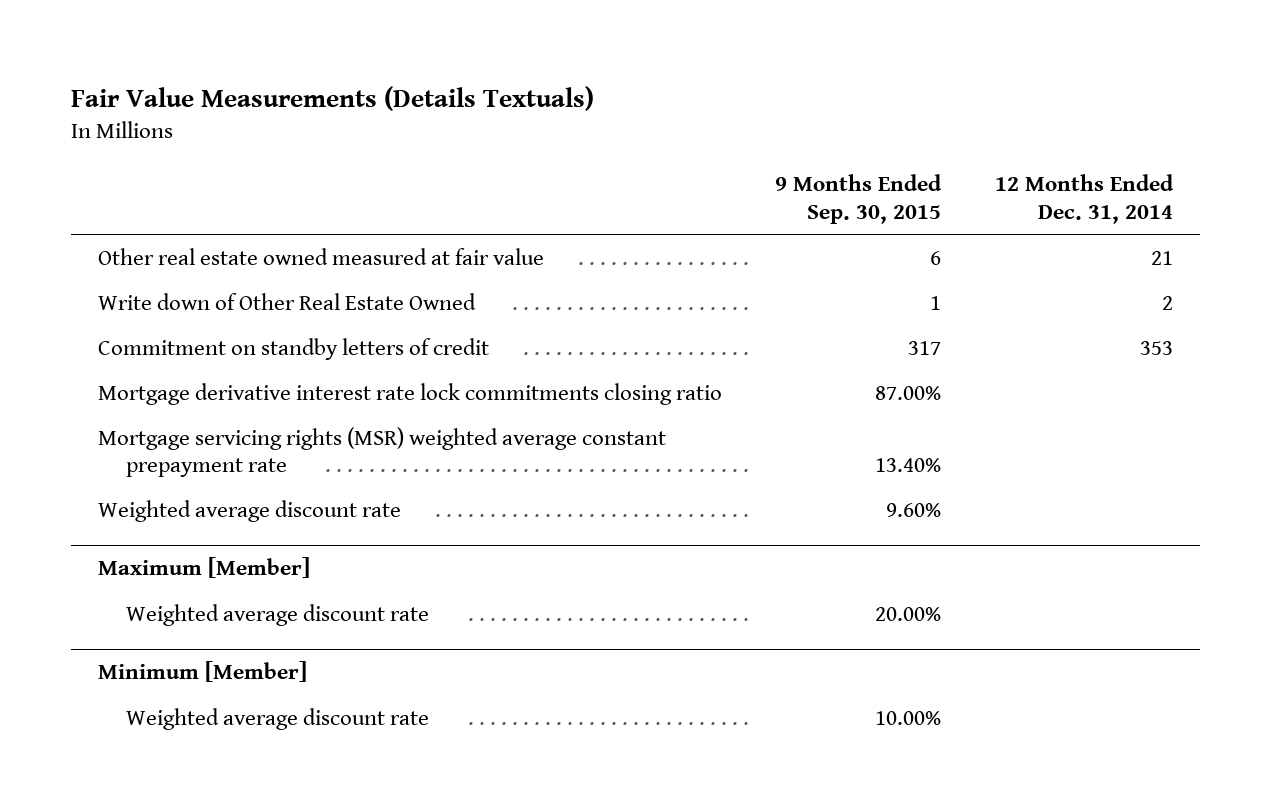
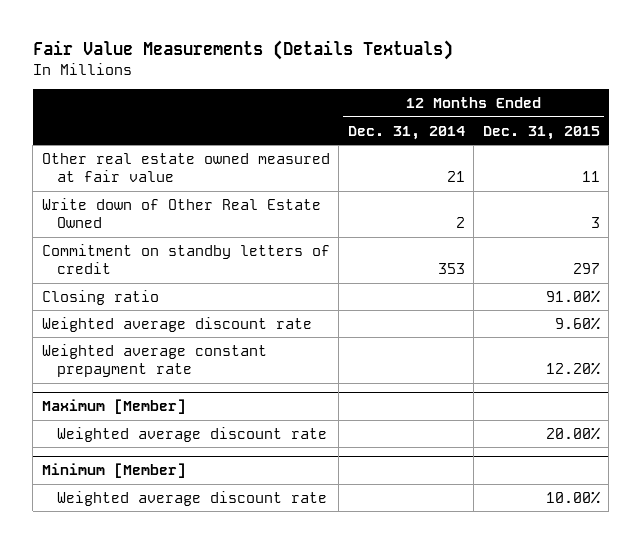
[775,174,943,224] 9 Months Ended Sep. 30, 2015 -> none
none -> [482,125,600,140] Dec. 31, 2015
[97,426,666,477] Mortgage servicing rights (MSR) weighted average constant prepayment rate -> none
[97,382,722,405] Mortgage derivative interest rate lock commitments closing ratio -> [41,289,159,305] Closing ratio
none -> [41,343,267,378] Weighted average constant prepayment rate

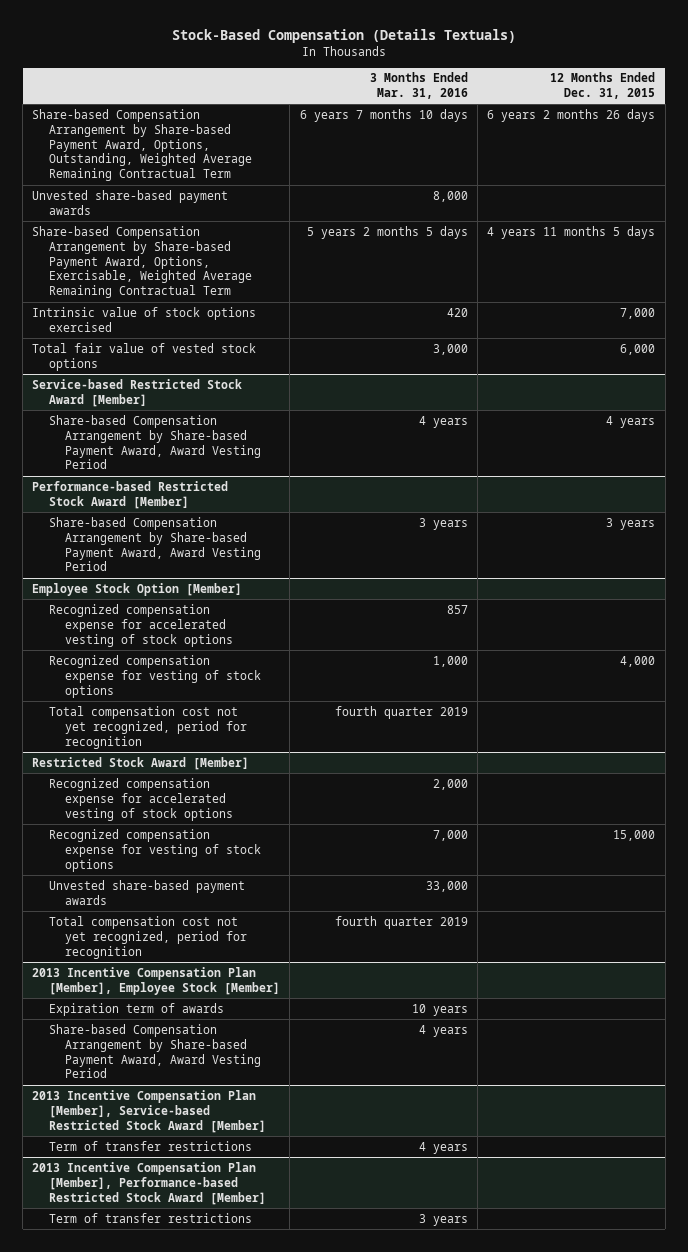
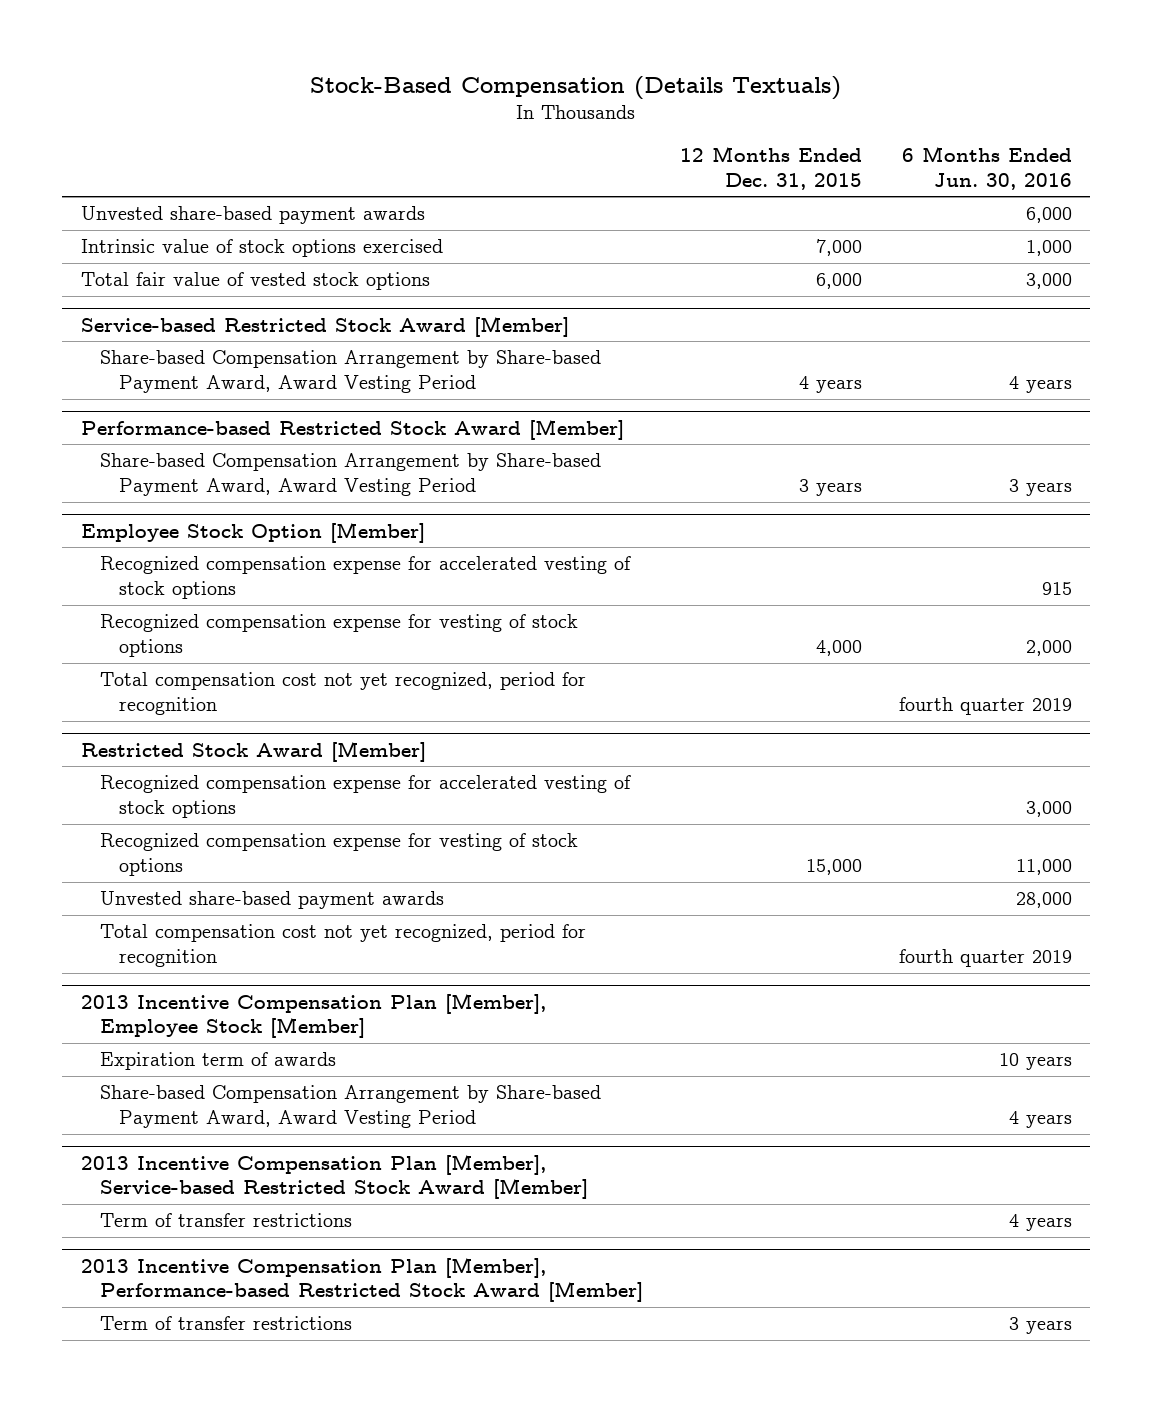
[369,72,468,100] 3 Months Ended Mar. 31, 2016 -> none
none -> [901,145,1072,190] 6 Months Ended Jun. 30, 2016
[32,108,252,182] Share-based Compensation Arrangement by Share-based Payment Award, Options, Outstanding, Weighted Average Remaining Contractual Term -> none
[32,225,252,299] Share-based Compensation Arrangement by Share-based Payment Award, Options, Exercisable, Weighted Average Remaining Contractual Term -> none

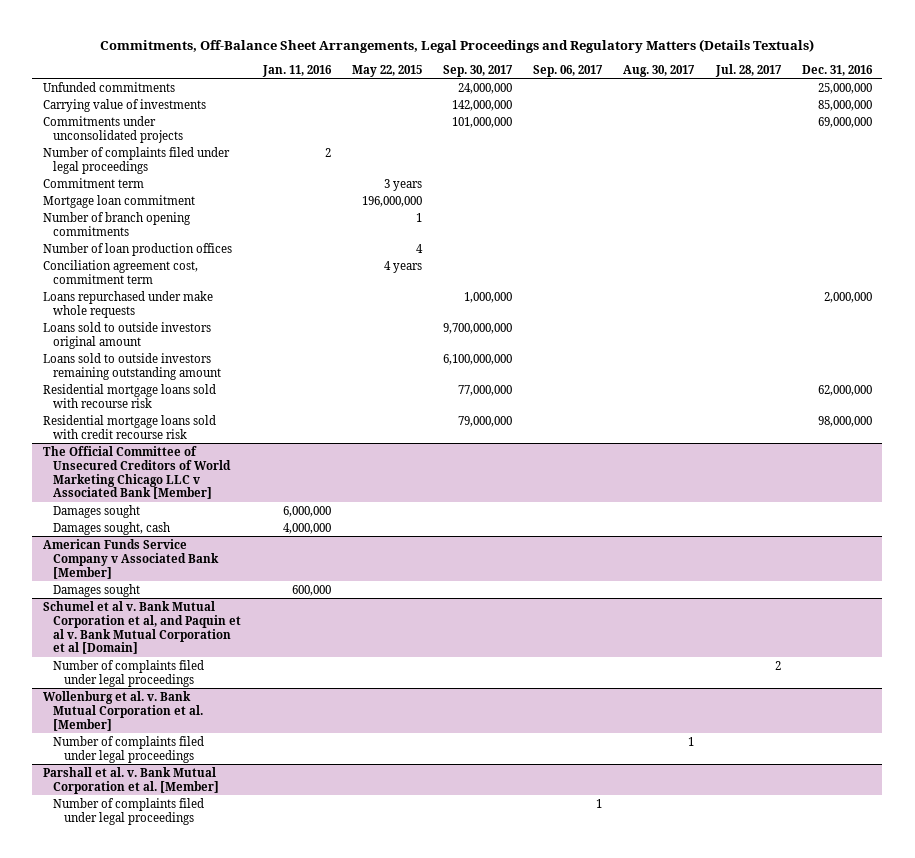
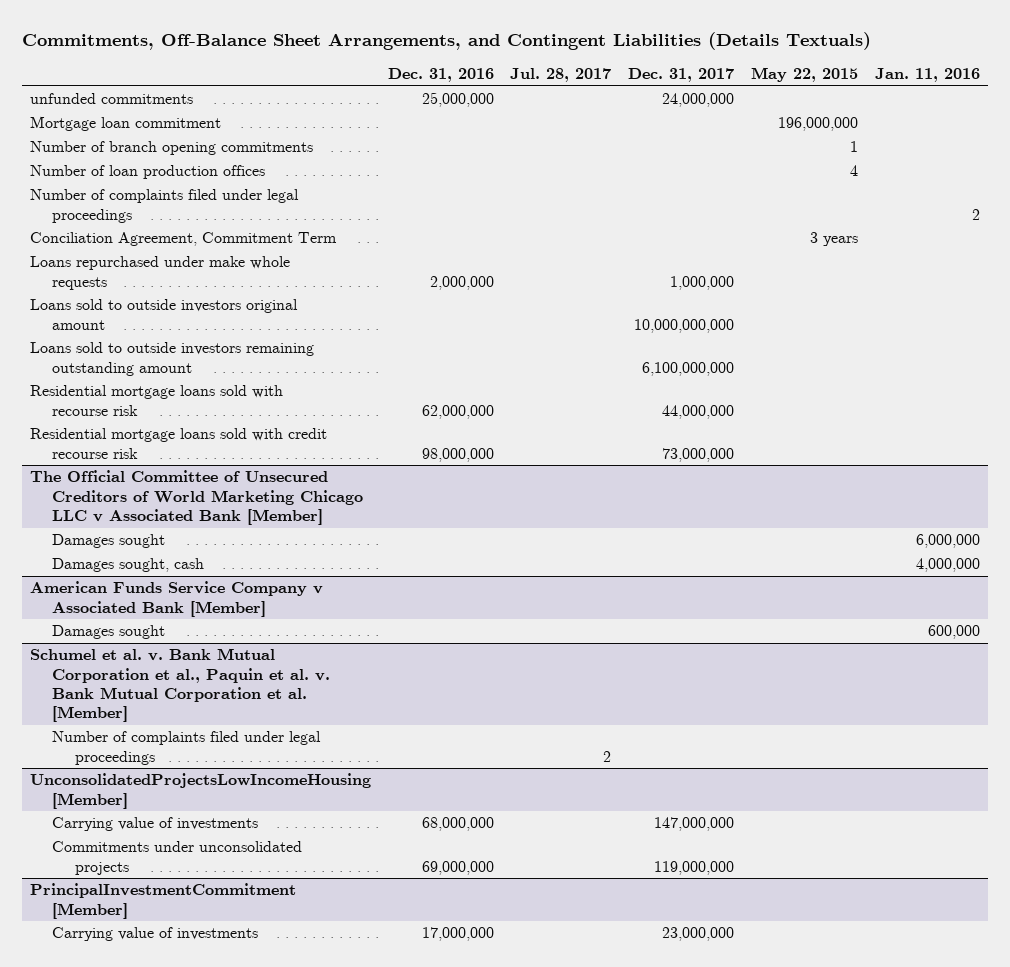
[100,39,815,54] Commitments, Off-Balance Sheet Arrangements, Legal Proceedings and Regulatory Matters (Details Textuals) -> [21,32,871,51] Commitments, Off-Balance Sheet Arrangements, and Contingent Liabilities (Details Textuals)
[442,65,513,78] Sep. 30, 2017 -> none
[533,65,604,78] Sep. 06, 2017 -> none
[623,65,696,78] Aug. 30, 2017 -> none
none -> [628,68,735,83] Dec. 31, 2017
[42,98,206,112] Carrying value of investments -> none
[42,115,184,143] Commitments under unconsolidated projects -> none
[42,177,144,188] Commitment term -> none
[42,81,175,92] Unfunded commitments -> [29,93,193,105] unfunded commitments
[42,146,230,174] Number of complaints filed under legal proceedings -> [29,189,299,223] Number of complaints filed under legal proceedings
[42,259,198,284] Conciliation agreement cost, commitment term -> [29,232,337,247] Conciliation Agreement, Commitment Term
[383,260,422,273] 4 years -> [809,232,858,247] 3 years
[42,600,242,655] Schumel et al v. Bank Mutual Corporation et al, and Paquin et al v. Bank Mutual Corporation et al [Domain] -> [29,648,331,723] Schumel et al. v. Bank Mutual Corporation et al., Paquin et al. v. Bank Mutual Corporation et al. [Member]
[42,690,204,731] Wollenburg et al. v. Bank Mutual Corporation et al. [Member] -> none
[53,735,205,763] Number of complaints filed under legal proceedings -> none
[42,766,220,794] Parshall et al. v. Bank Mutual Corporation et al. [Member] -> none
[53,797,205,825] Number of complaints filed under legal proceedings -> none
none -> [29,773,371,809] UnconsolidatedProjectsLowIncomeHousing [Member]
none -> [52,817,259,832] Carrying value of investments
none -> [52,841,303,875] Commitments under unconsolidated projects
none -> [29,883,296,919] PrincipalInvestmentCommitment [Member]
none -> [52,927,259,942] Carrying value of investments

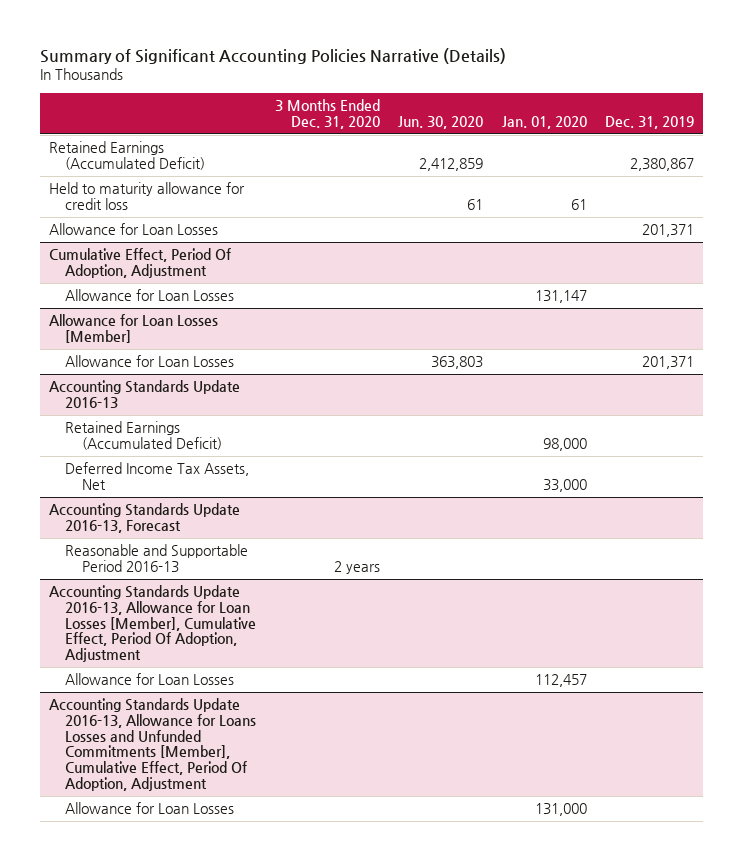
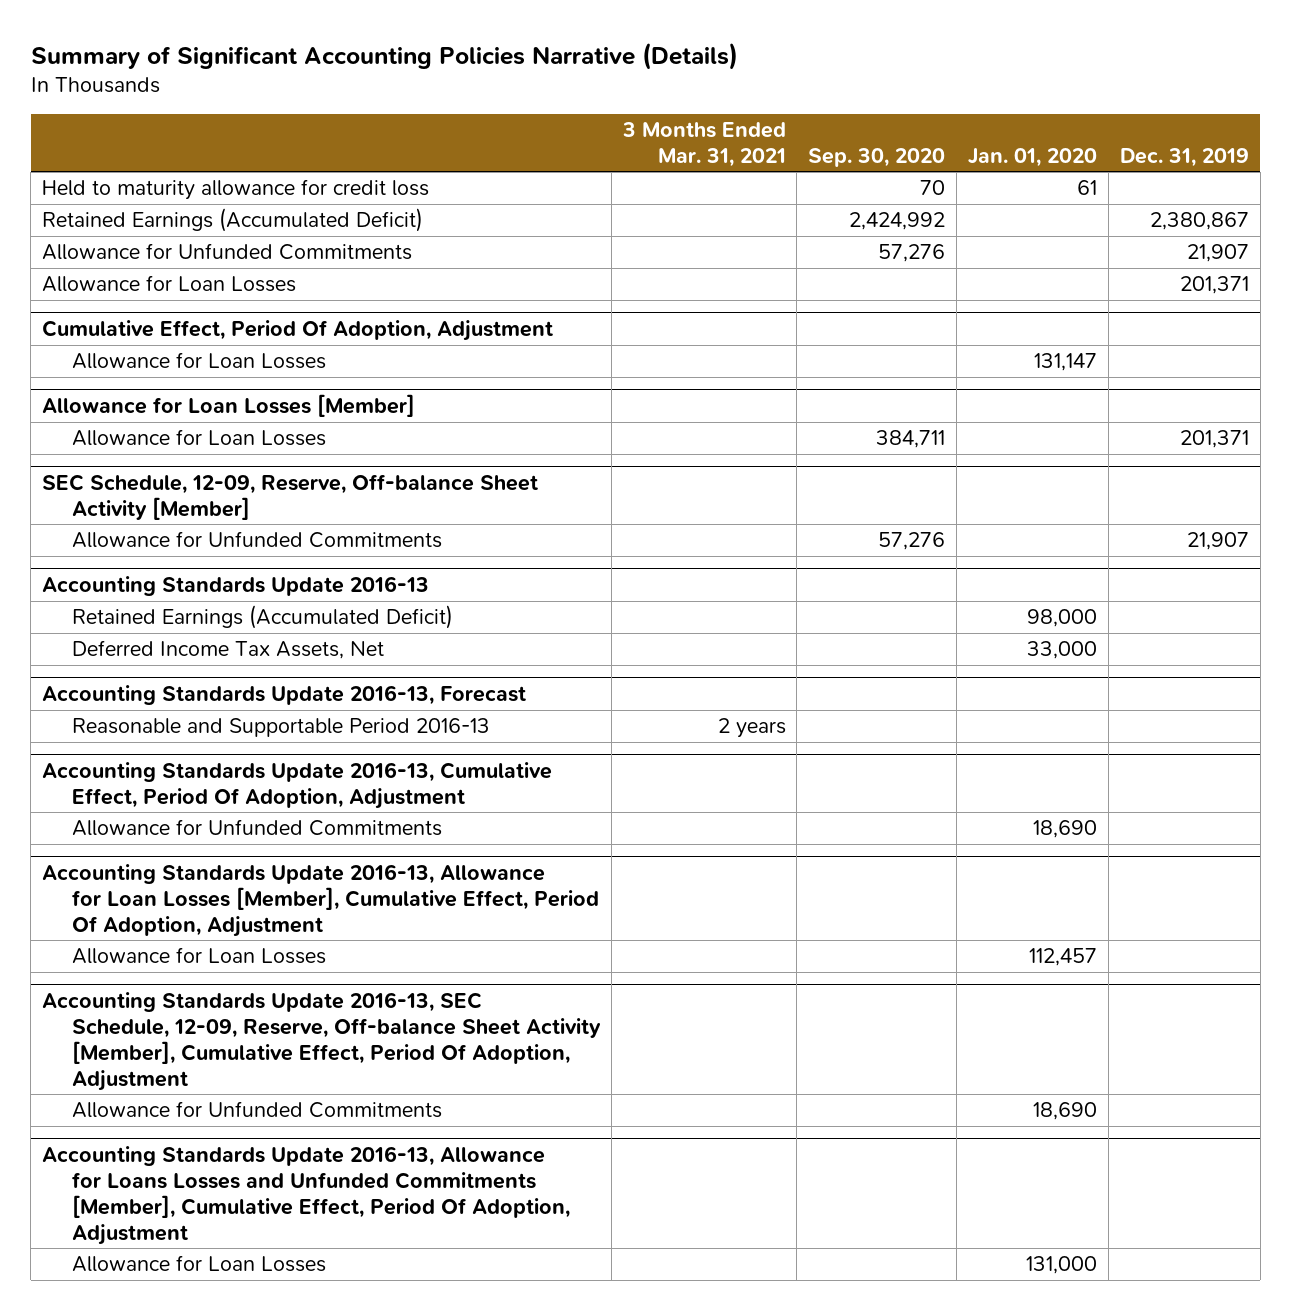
[274,99,380,129] 3 Months Ended Dec. 31, 2020 -> none
[398,115,484,129] Jun. 30, 2020 -> none
none -> [621,121,786,167] 3 Months Ended Mar. 31, 2021
none -> [808,147,946,167] Sep. 30, 2020
[49,141,206,171] Retained Earnings (Accumulated Deficit) -> [41,208,423,233] Retained Earnings (Accumulated Deficit)
none -> [41,243,412,261] Allowance for Unfunded Commitments
none -> [41,473,538,520] SEC Schedule, 12-09, Reserve, Off-balance Sheet Activity [Member]
none -> [71,531,442,549] Allowance for Unfunded Commitments
none -> [41,761,552,809] Accounting Standards Update 2016-13, Cumulative Effect, Period Of Adoption, Adjustment
none -> [71,819,442,837] Allowance for Unfunded Commitments
none -> [41,991,601,1091] Accounting Standards Update 2016-13, SEC Schedule, 12-09, Reserve, Off-balance Sheet Activity [Member], Cumulative Effect, Period Of Adoption, Adjustment
none -> [71,1101,442,1119] Allowance for Unfunded Commitments

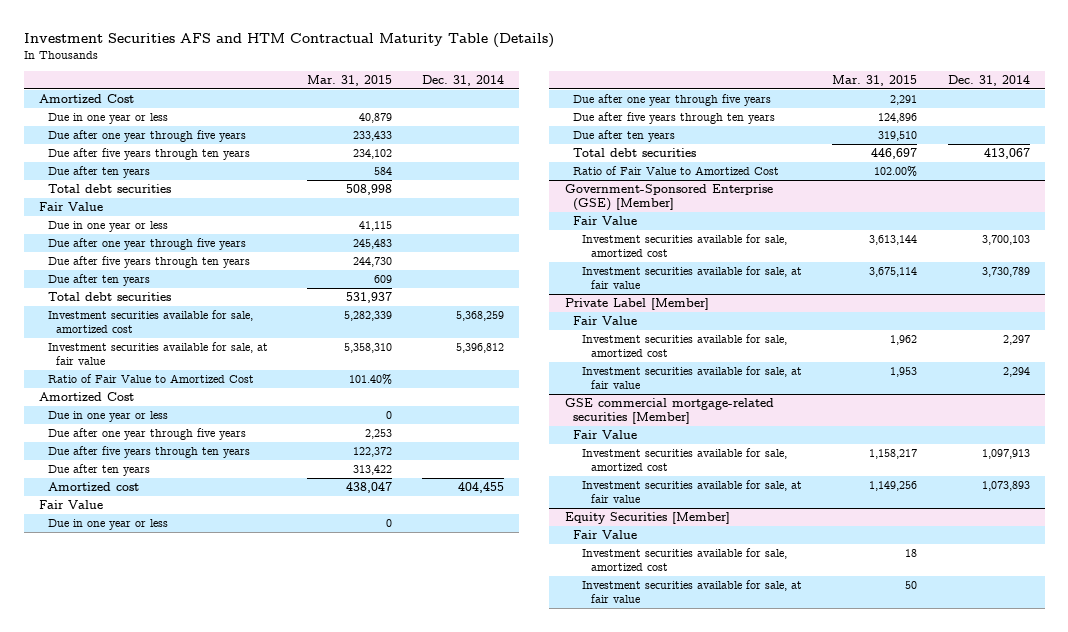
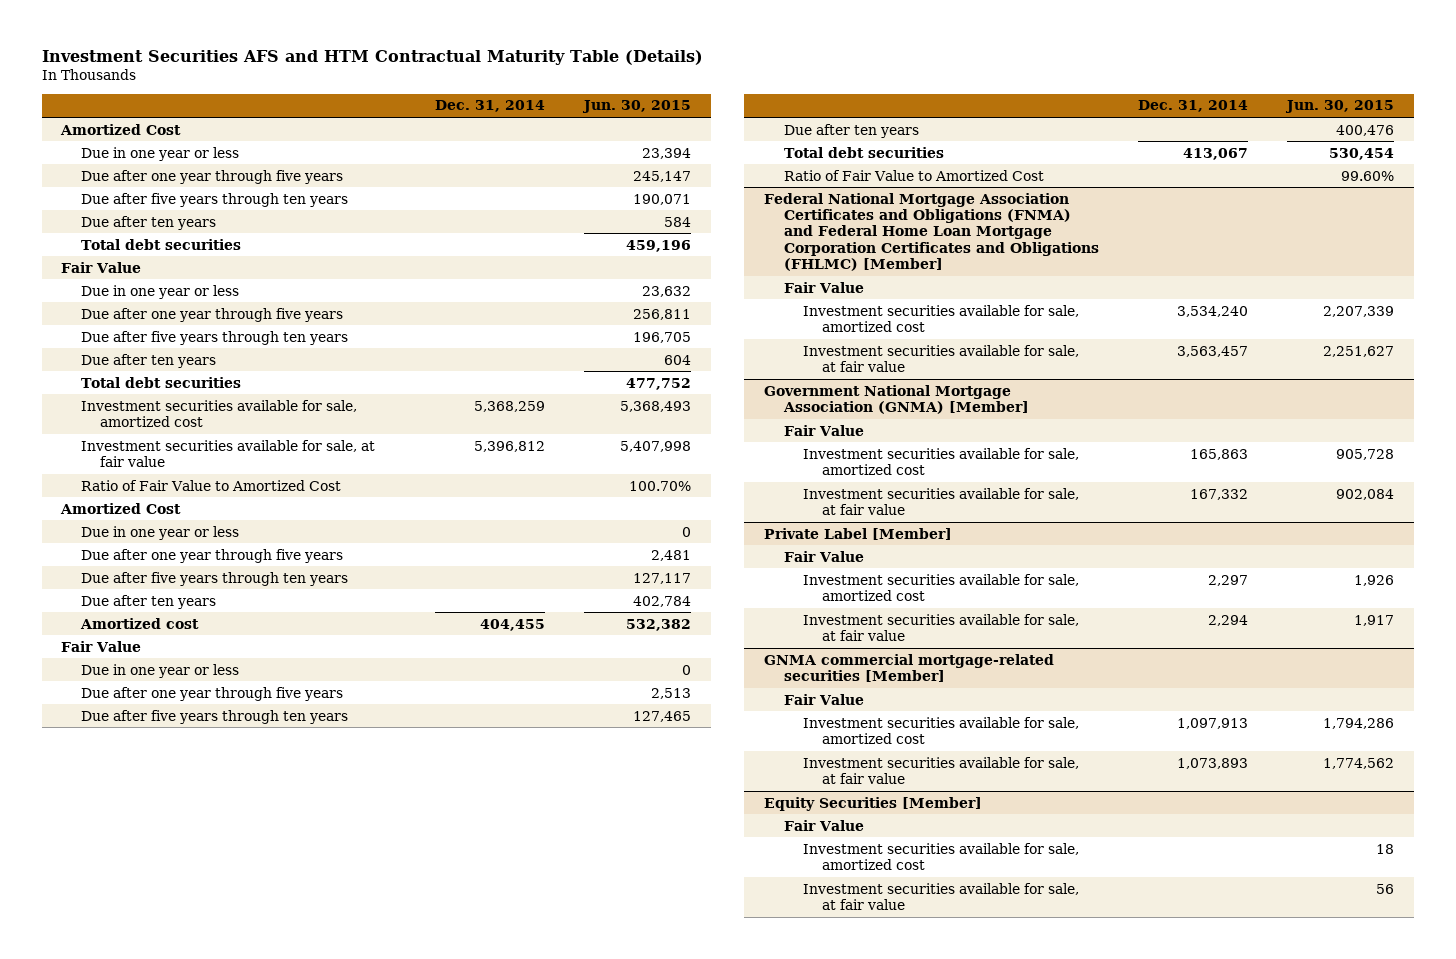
[306,75,392,87] Mar. 31, 2015 -> none
none -> [582,100,692,114] Jun. 30, 2015
none -> [764,192,1099,272] Federal National Mortgage Association Certificates and Obligations (FNMA) and Federal Home Loan Mortgage Corporation Certificates and Obligations (FHLMC) [Member]
none -> [783,281,864,293] Fair Value
none -> [802,304,1079,333] Investment securities available for sale, amortized cost
none -> [802,344,1079,373] Investment securities available for sale, at fair value
[564,184,773,212] Government-Sponsored Enterprise (GSE) [Member] -> [764,384,1029,415] Government National Mortgage Association (GNMA) [Member]
[981,235,1030,246] 3,700,103 -> [1189,448,1248,460] 165,863
[981,267,1030,278] 3,730,789 -> [1189,488,1248,500] 167,332
[564,398,774,425] GSE commercial mortgage-related securities [Member] -> [764,653,1055,683] GNMA commercial mortgage-related securities [Member]

